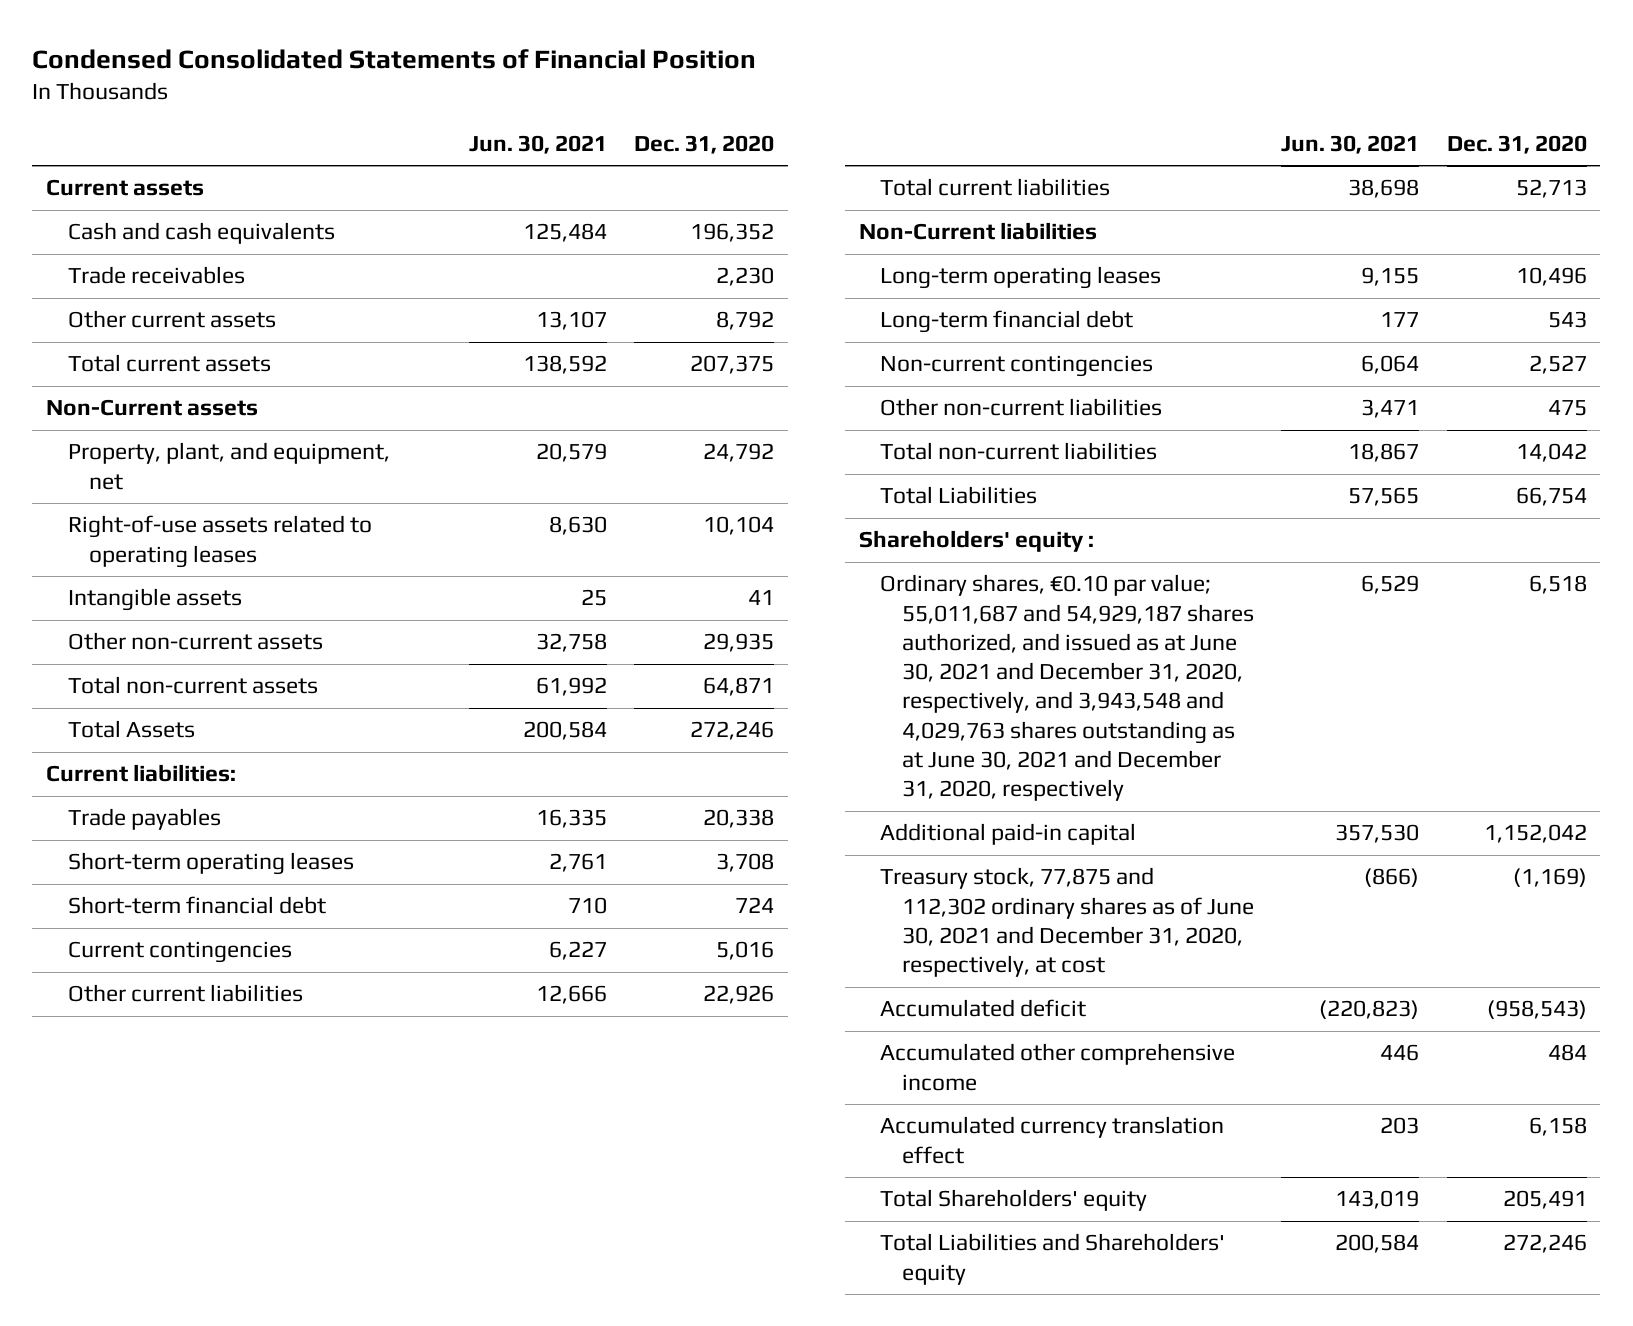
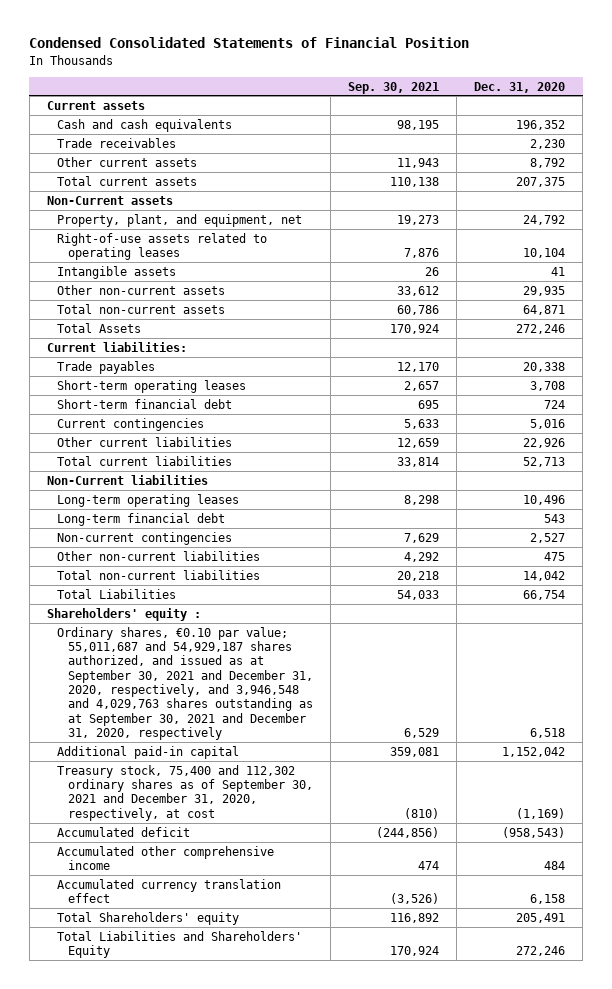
[468,134,607,154] Jun. 30, 2021 -> none
none -> [348,81,440,94] Sep. 30, 2021
[880,574,1255,802] Ordinary shares, €0.10 par value; 55,011,687 and 54,929,187 shares authorized, and issued as at June 30, 2021 and December 31, 2020, respectively, and 3,943,548 and 4,029,763 shares outstanding as at June 30, 2021 and December 31, 2020, respectively -> [57,626,314,741] Ordinary shares, €0.10 par value; 55,011,687 and 54,929,187 shares authorized, and issued as at September 30, 2021 and December 31, 2020, respectively, and 3,946,548 and 4,029,763 shares outstanding as at September 30, 2021 and December 31, 2020, respectively
[880,867,1255,978] Treasury stock, 77,875 and 112,302 ordinary shares as of June 30, 2021 and December 31, 2020, respectively, at cost -> [57,764,314,821] Treasury stock, 75,400 and 112,302 ordinary shares as of September 30, 2021 and December 31, 2020, respectively, at cost
[880,1233,1226,1285] Total Liabilities and Shareholders' equity -> [57,930,303,959] Total Liabilities and Shareholders' Equity

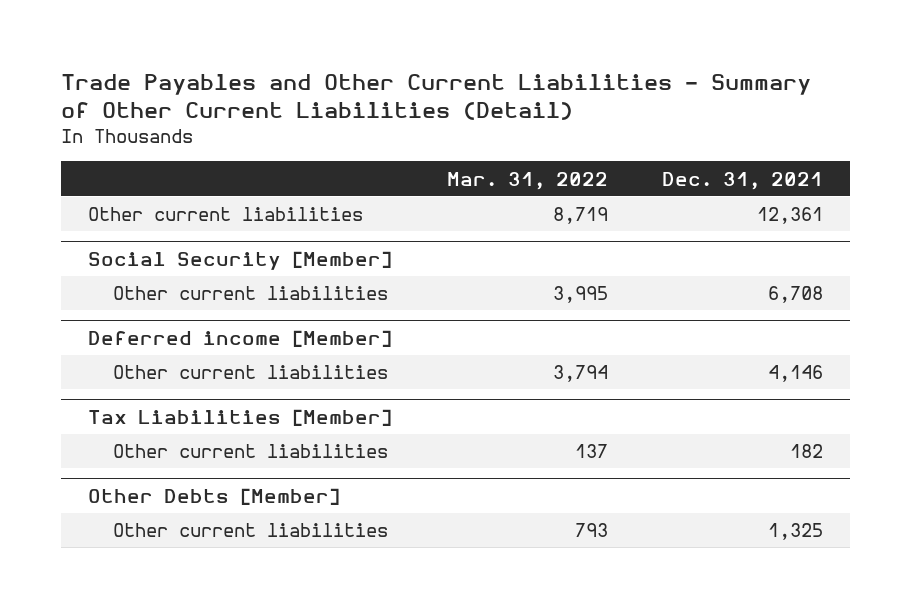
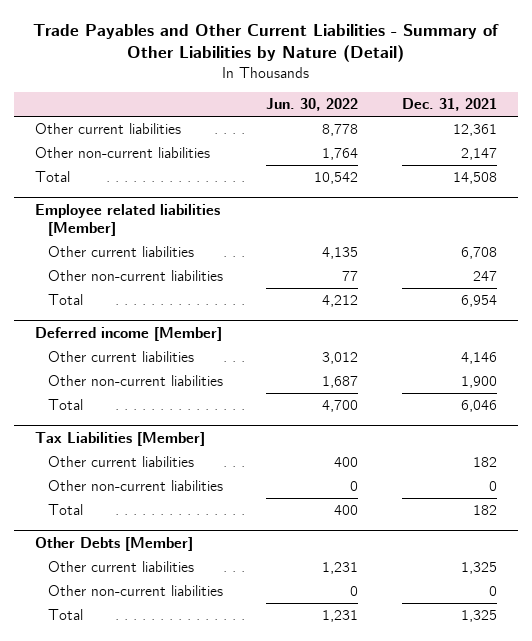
[61,73,812,121] Trade Payables and Other Current Liabilities - Summary of Other Current Liabilities (Detail) -> [32,24,499,63] Trade Payables and Other Current Liabilities - Summary of Other Liabilities by Nature (Detail)
[446,171,608,190] Mar. 31, 2022 -> none
none -> [266,98,359,112] Jun. 30, 2022
[88,250,393,270] Social Security [Member] -> none
none -> [35,146,211,158] Other non-current liabilities
none -> [35,170,71,182] Total
none -> [35,203,221,236] Employee related liabilities [Member]
none -> [48,269,224,281] Other non-current liabilities
none -> [48,293,84,305] Total
none -> [48,374,224,386] Other non-current liabilities
none -> [48,398,84,410] Total
none -> [48,479,224,491] Other non-current liabilities
none -> [48,503,84,515] Total
none -> [48,584,224,596] Other non-current liabilities
none -> [48,608,84,620] Total

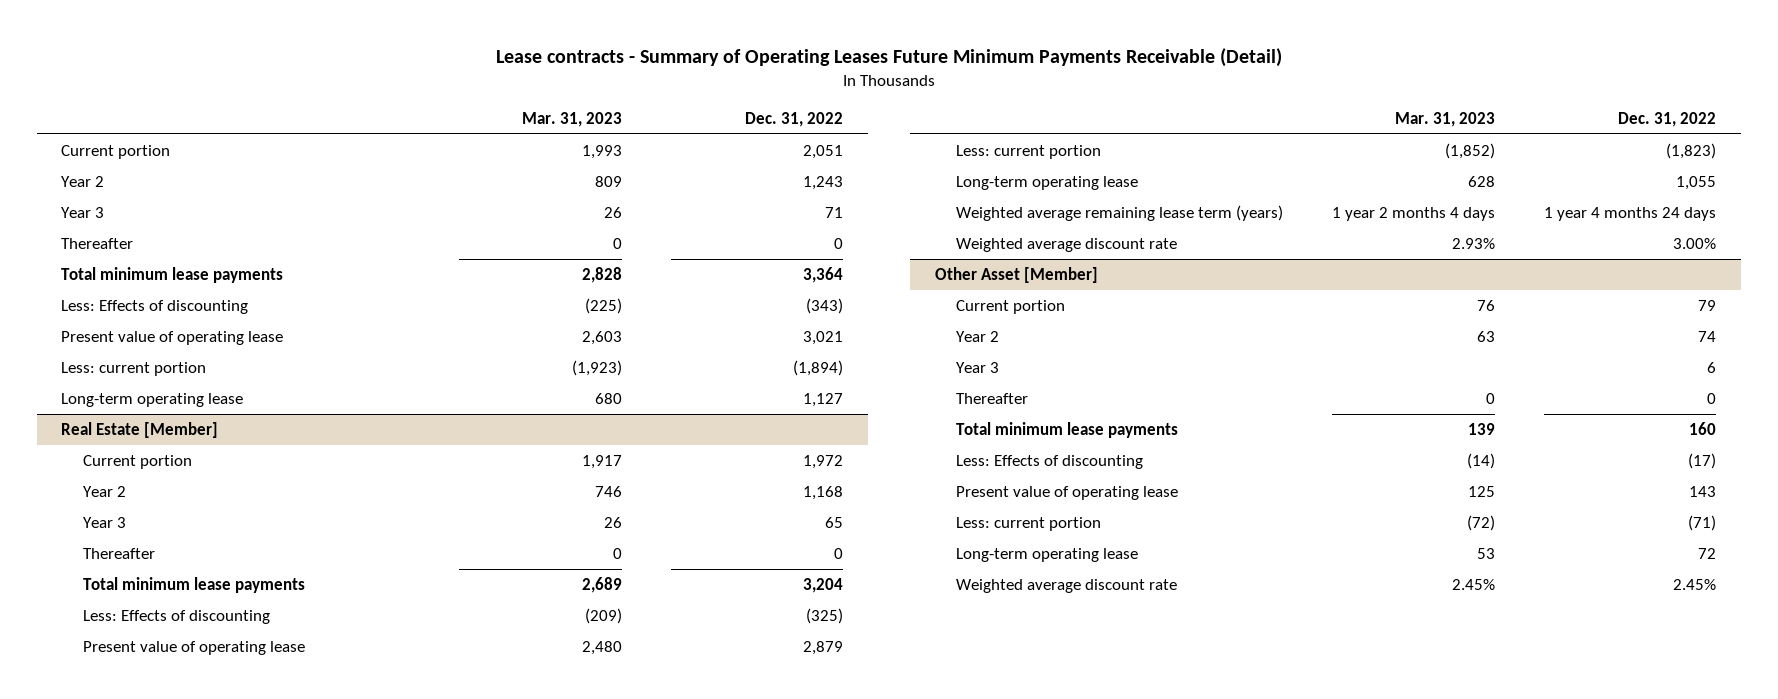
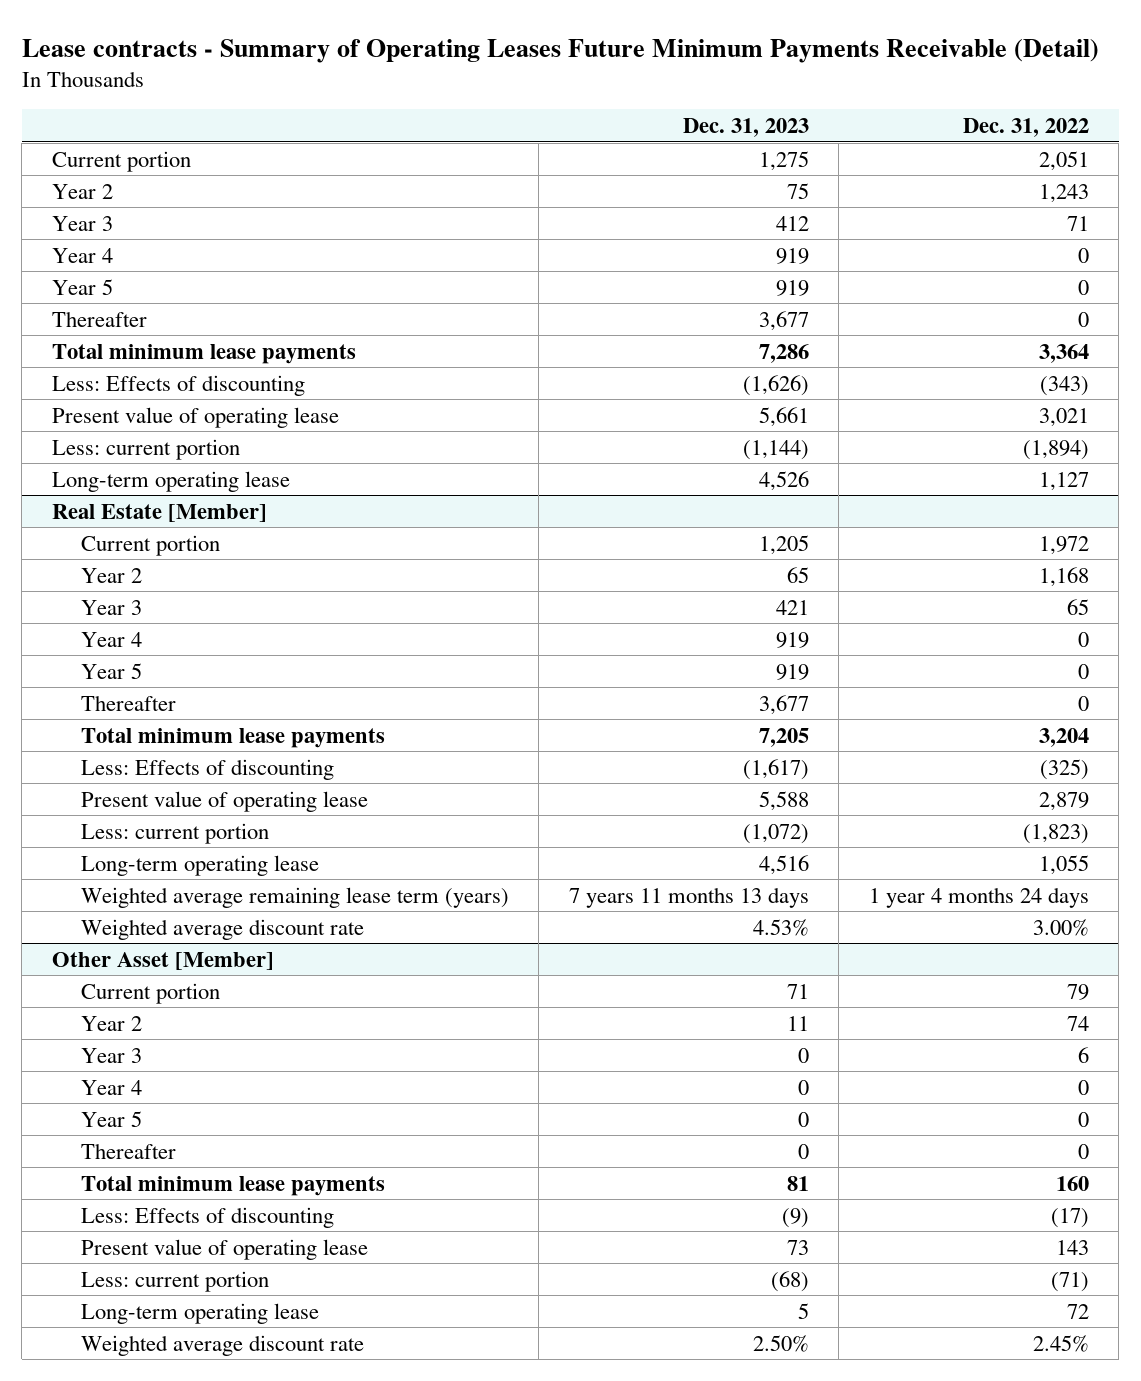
[522,112,623,128] Mar. 31, 2023 -> none
none -> [682,118,809,138] Dec. 31, 2023
none -> [51,247,113,263] Year 4
none -> [51,278,113,295] Year 5
none -> [80,631,142,647] Year 4
none -> [80,662,142,679] Year 5
none -> [80,1079,142,1095] Year 4
none -> [80,1110,142,1127] Year 5

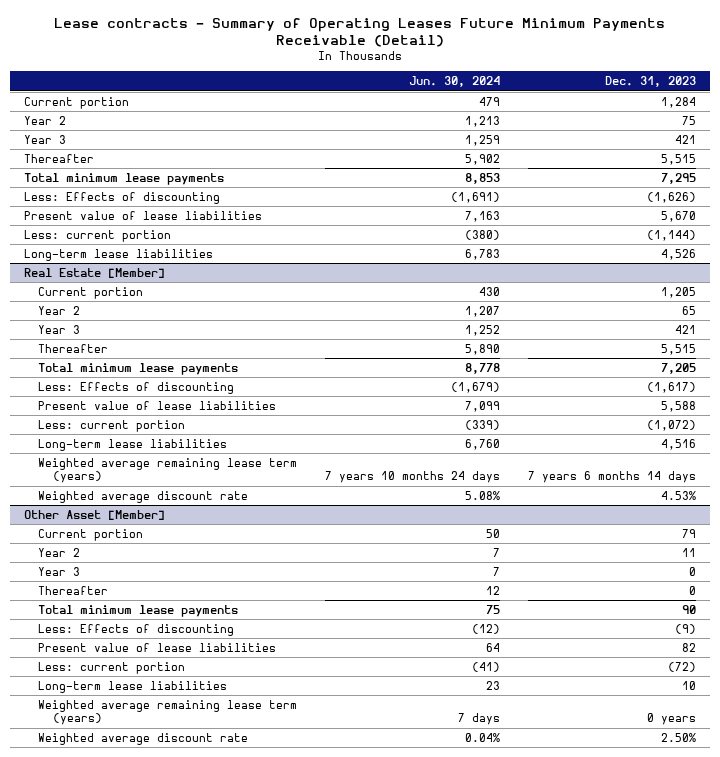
[962,118,1089,138] Dec. 31, 2022 -> none
none -> [409,76,501,88] Jun. 30, 2024
[758,150,809,171] 1,275 -> [661,96,697,108] 1,284
[51,247,113,263] Year 4 -> none
[51,278,113,295] Year 5 -> none
[775,215,809,231] 412 -> [675,134,697,144] 421
[758,310,809,331] 3,677 -> [661,153,697,165] 5,515
[758,343,809,363] 7,286 -> [661,172,697,184] 7,295
[51,406,339,428] Present value of operating lease -> [24,210,263,220] Present value of lease liabilities
[758,406,809,427] 5,661 -> [661,210,697,222] 5,670
[51,470,290,492] Long-term operating lease -> [24,248,214,261] Long-term lease liabilities
[80,631,142,647] Year 4 -> none
[80,662,142,679] Year 5 -> none
[758,694,809,715] 3,677 -> [661,343,697,355] 5,515
[80,790,368,812] Present value of operating lease -> [38,400,277,410] Present value of lease liabilities
[80,854,319,876] Long-term operating lease -> [38,438,228,451] Long-term lease liabilities
[568,886,809,908] 7 years 11 months 13 days -> [528,471,697,484] 7 years 6 months 14 days
[786,983,809,999] 71 -> [682,528,697,538] 79
[80,1079,142,1095] Year 4 -> none
[80,1110,142,1127] Year 5 -> none
[786,1175,809,1191] 81 -> [682,604,697,614] 90
[80,1238,368,1260] Present value of operating lease -> [38,642,277,652] Present value of lease liabilities
[786,1239,809,1255] 73 -> [682,642,697,652] 82
[770,1270,809,1292] (68) -> [668,661,697,672] (72)
[80,1302,319,1324] Long-term operating lease -> [38,680,228,693] Long-term lease liabilities
[797,1302,809,1319] 5 -> [682,680,697,690] 10
none -> [38,699,298,726] Weighted average remaining lease term (years)

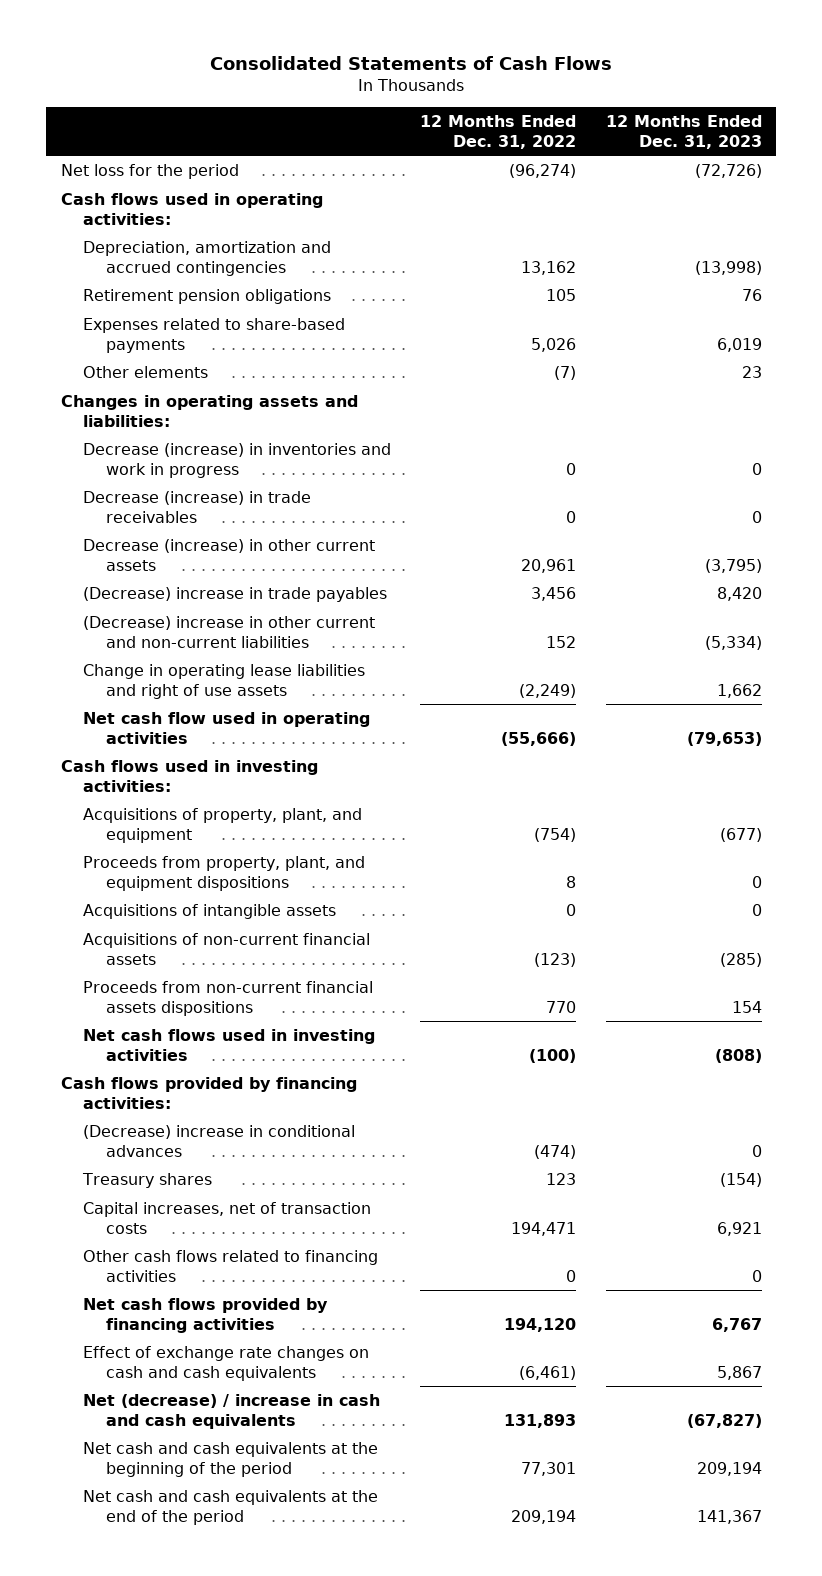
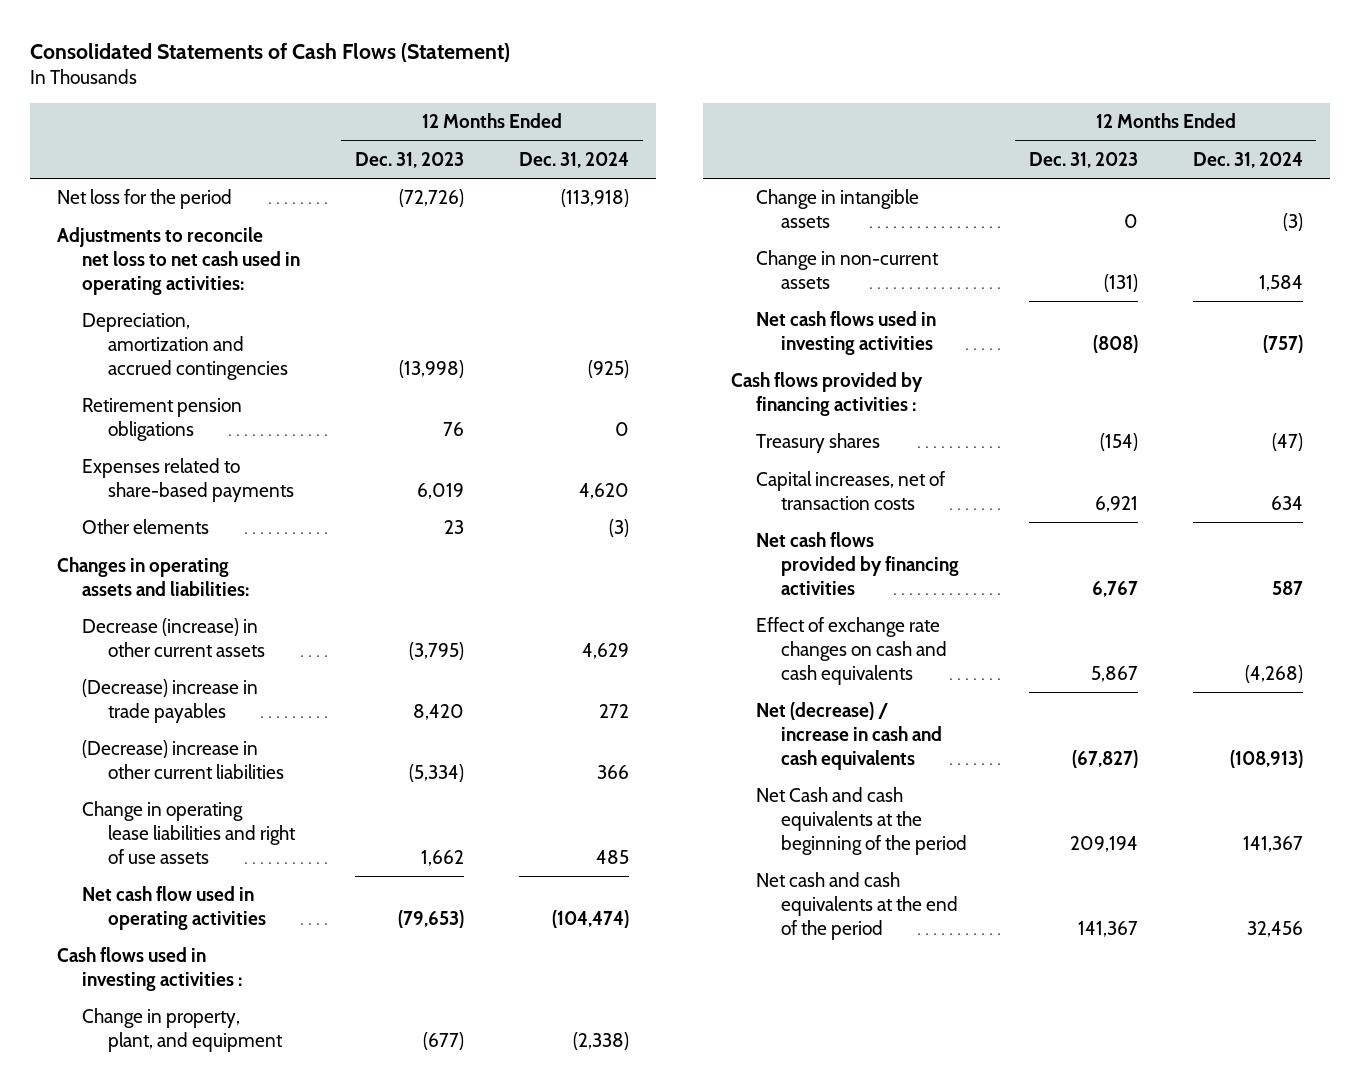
[210,56,613,71] Consolidated Statements of Cash Flows -> [29,42,510,62] Consolidated Statements of Cash Flows (Statement)
[420,115,577,149] 12 Months Ended Dec. 31, 2022 -> none
none -> [518,151,629,168] Dec. 31, 2024
[60,193,323,225] Cash flows used in operating activities: -> none
none -> [57,227,301,295] Adjustments to reconcile net loss to net cash used in operating activities:
[83,443,392,478] Decrease (increase) in inventories and work in progress -> none
[83,491,312,523] Decrease (increase) in trade receivables -> none
[83,616,376,648] (Decrease) increase in other current and non-current liabilities -> [82,740,284,780] (Decrease) increase in other current liabilities
[83,856,366,891] Proceeds from property, plant, and equipment dispositions -> none
[83,904,337,920] Acquisitions of intangible assets -> none
[83,933,371,965] Acquisitions of non-current financial assets -> none
[83,981,374,1016] Proceeds from non-current financial assets dispositions -> none
[60,760,318,792] Cash flows used in investing activities: -> [57,947,243,992] Cash flows used in investing activities :
[83,808,363,843] Acquisitions of property, plant, and equipment -> [82,1008,283,1053] Change in property, plant, and equipment
none -> [755,189,919,229] Change in intangible assets
none -> [755,250,939,290] Change in non-current assets
[83,1125,356,1157] (Decrease) increase in conditional advances -> none
[60,1077,357,1109] Cash flows provided by financing activities: -> [730,372,923,417] Cash flows provided by financing activities :
[83,1250,379,1282] Other cash flows related to financing activities -> none
[83,1442,379,1477] Net cash and cash equivalents at the beginning of the period -> [755,787,968,855] Net Cash and cash equivalents at the beginning of the period

